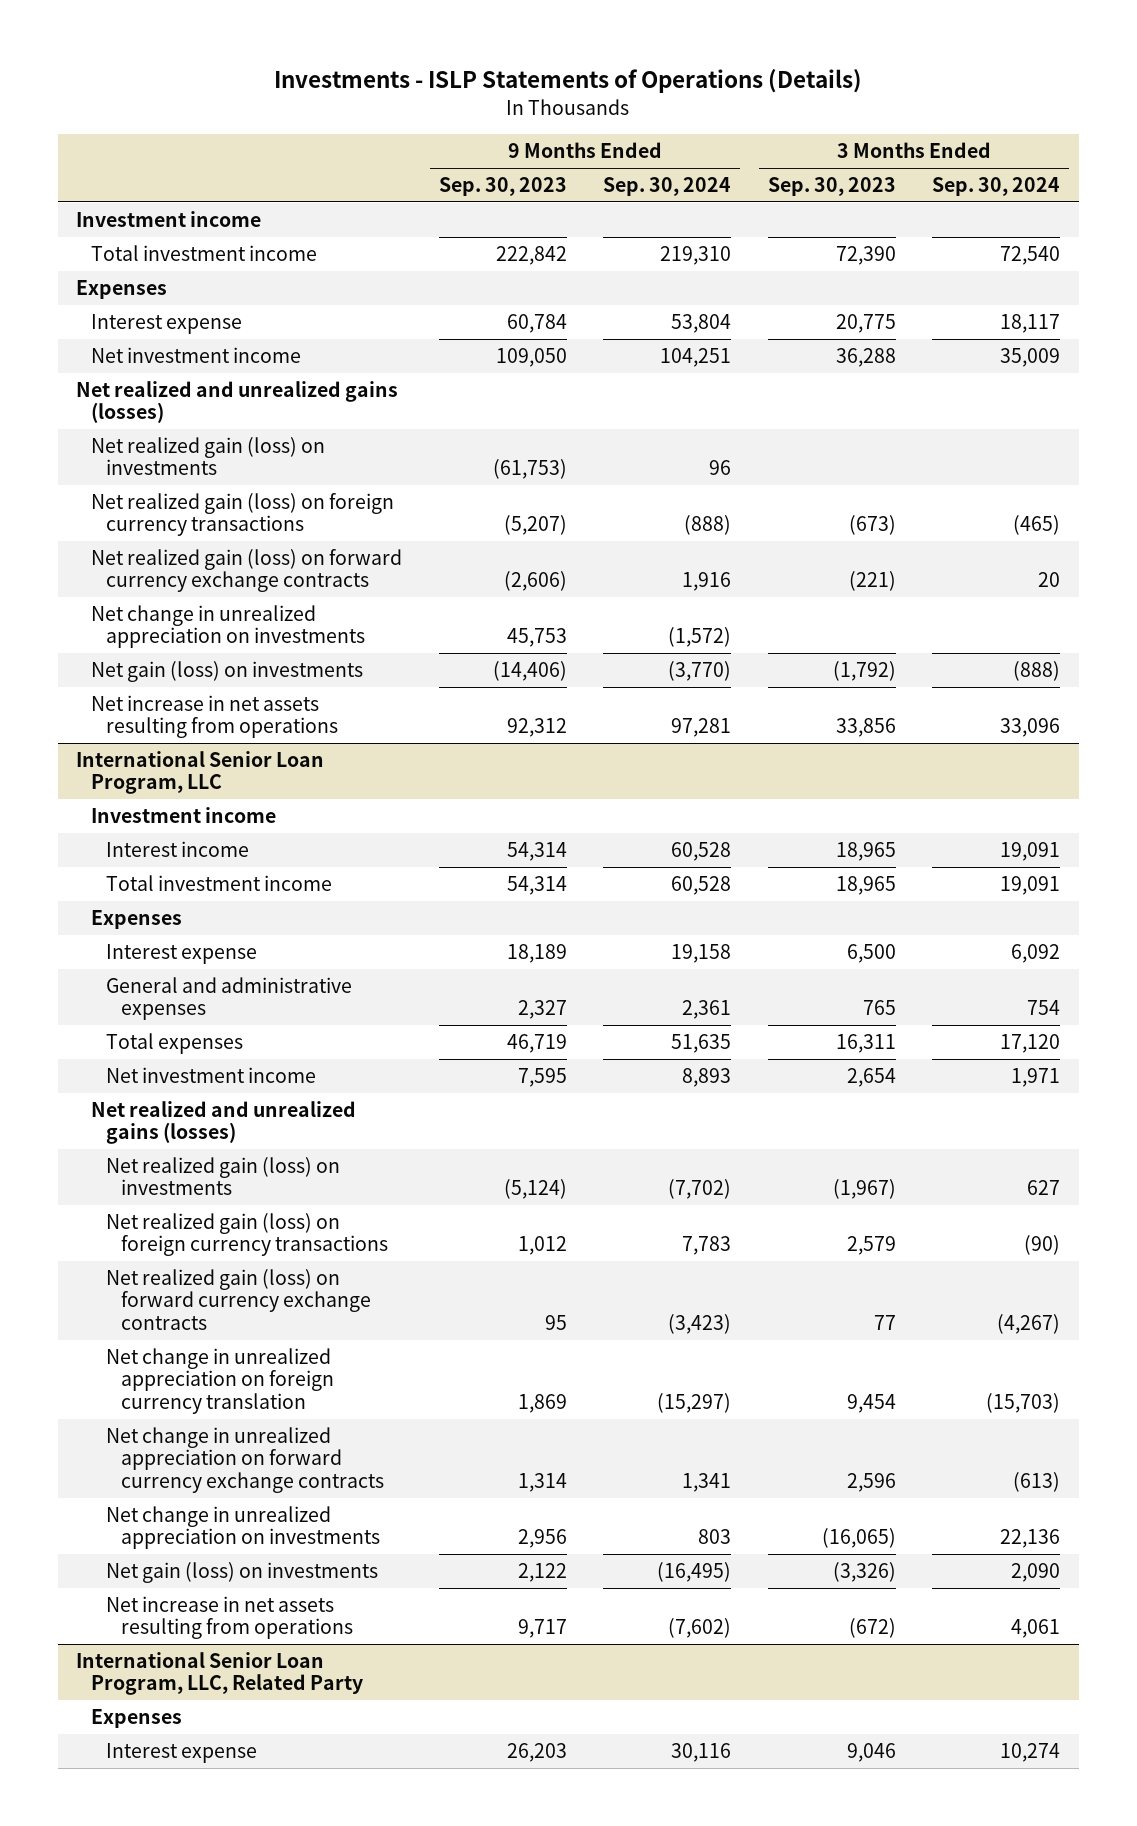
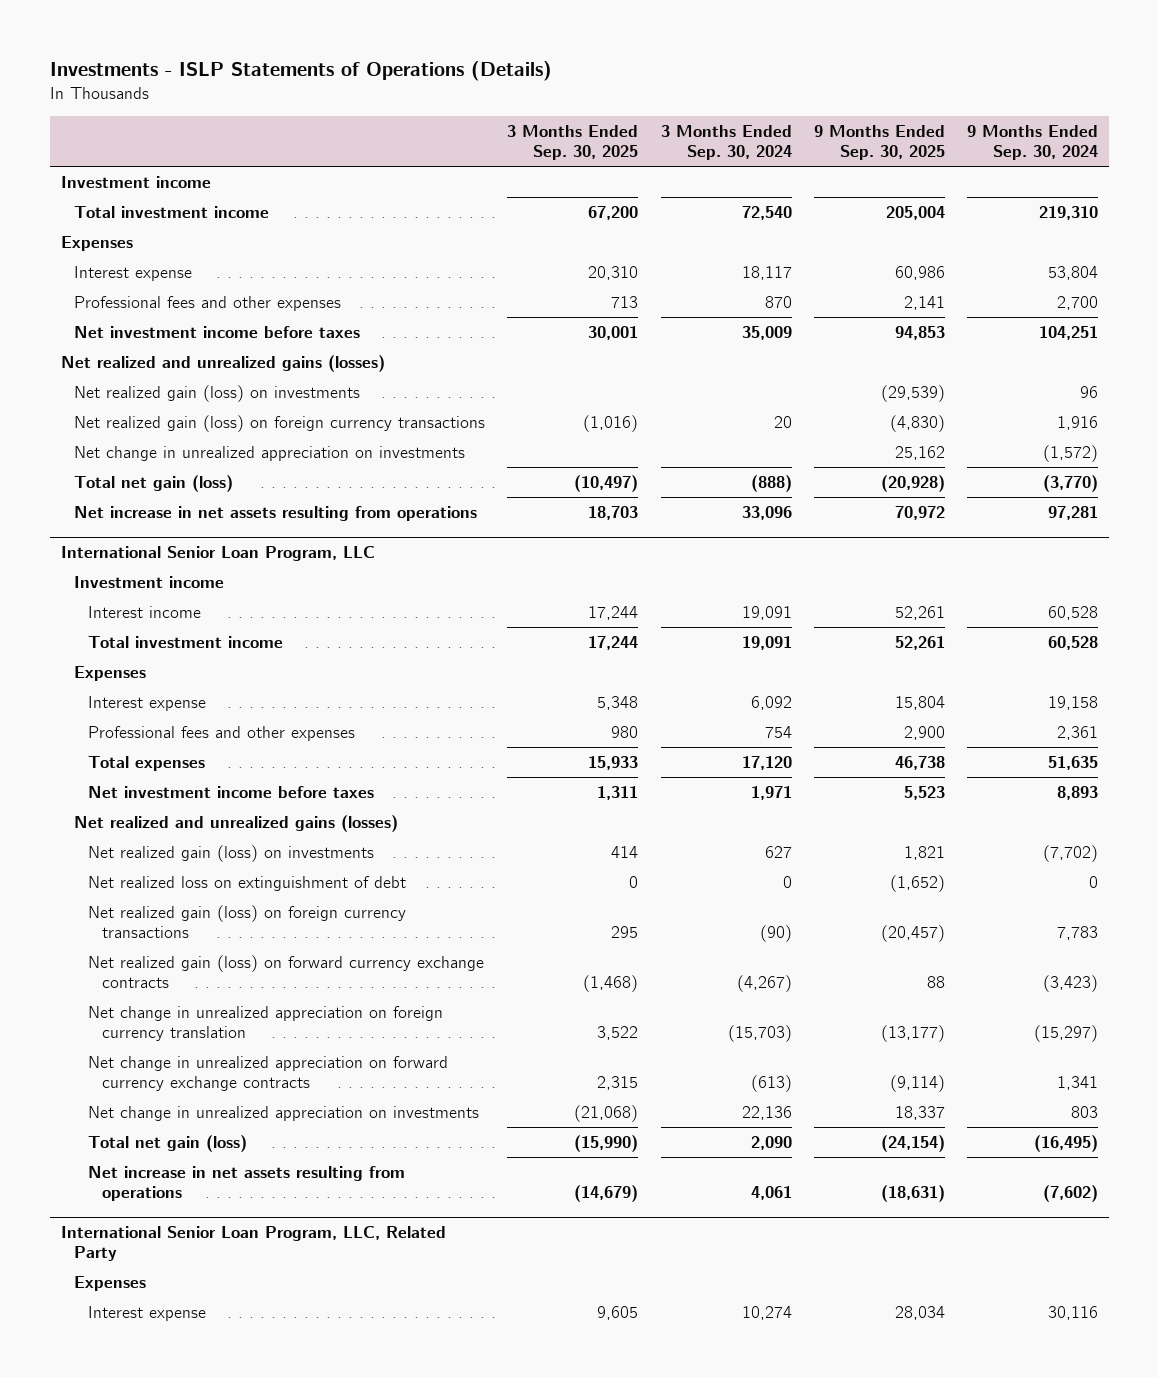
[438,177,567,197] Sep. 30, 2023 -> none
[767,177,896,197] Sep. 30, 2023 -> none
none -> [507,124,639,161] 3 Months Ended Sep. 30, 2025
none -> [813,124,945,161] 9 Months Ended Sep. 30, 2025
none -> [74,295,342,311] Professional fees and other expenses
[91,346,302,363] Net investment income -> [74,325,361,338] Net investment income before taxes
[91,548,403,593] Net realized gain (loss) on forward currency exchange contracts -> none
[684,515,732,536] (888) -> [1056,415,1098,430] 1,916
[1013,515,1061,536] (465) -> [773,415,792,428] 20
[91,660,364,682] Net gain (loss) on investments -> [74,474,234,492] Total net gain (loss)
[106,976,353,1021] General and administrative expenses -> [88,725,356,741] Professional fees and other expenses
[106,1066,317,1083] Net investment income -> [88,785,375,798] Net investment income before taxes
none -> [88,875,407,891] Net realized loss on extinguishment of debt
[106,1561,379,1583] Net gain (loss) on investments -> [88,1134,248,1152] Total net gain (loss)

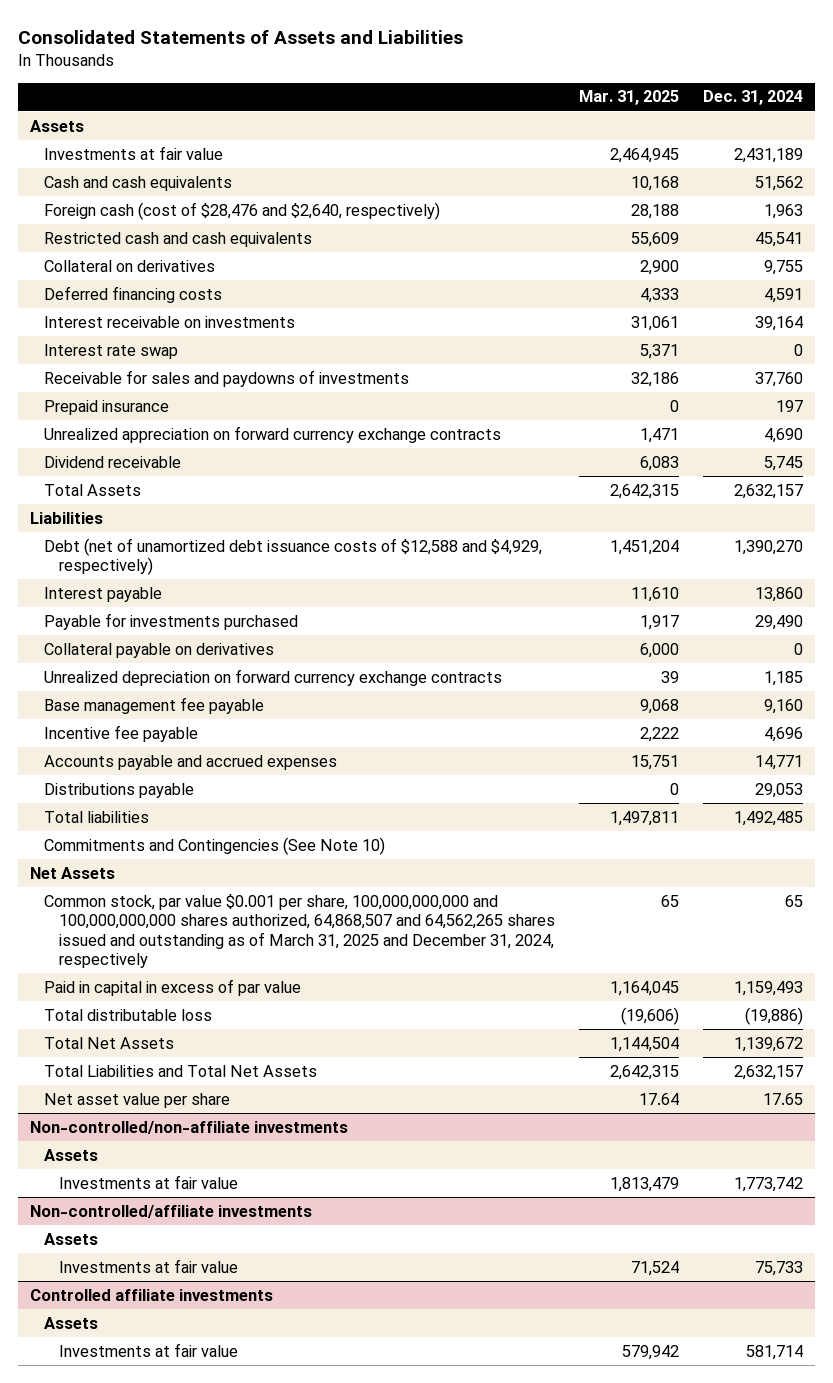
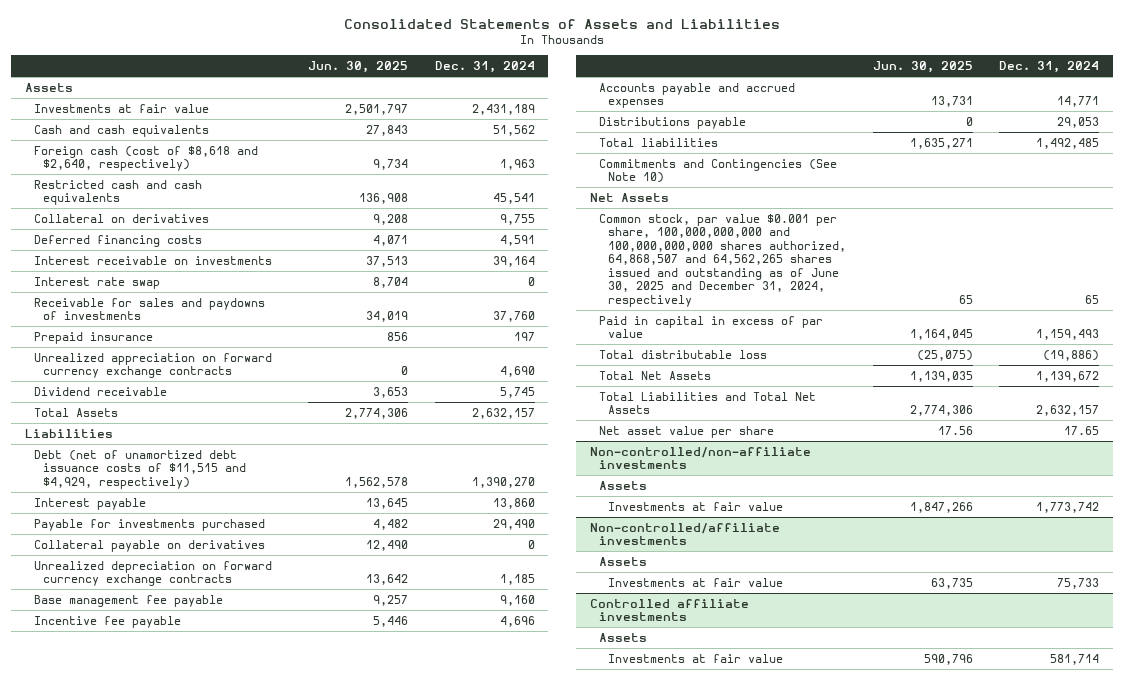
[578,90,679,106] Mar. 31, 2025 -> none
none -> [307,60,408,73] Jun. 30, 2025
[44,201,441,220] Foreign cash (cost of $28,476 and $2,640, respectively) -> [33,145,258,172] Foreign cash (cost of $8,618 and $2,640, respectively)
[44,537,543,576] Debt (net of unamortized debt issuance costs of $12,588 and $4,929, respectively) -> [33,449,246,489] Debt (net of unamortized debt issuance costs of $11,515 and $4,929, respectively)
[44,893,555,969] Common stock, par value $0.001 per share, 100,000,000,000 and 100,000,000,000 shares authorized, 64,868,507 and 64,562,265 shares issued and outstanding as of March 31, 2025 and December 31, 2024, respectively -> [598,213,846,307] Common stock, par value $0.001 per share, 100,000,000,000 and 100,000,000,000 shares authorized, 64,868,507 and 64,562,265 shares issued and outstanding as of June 30, 2025 and December 31, 2024, respectively

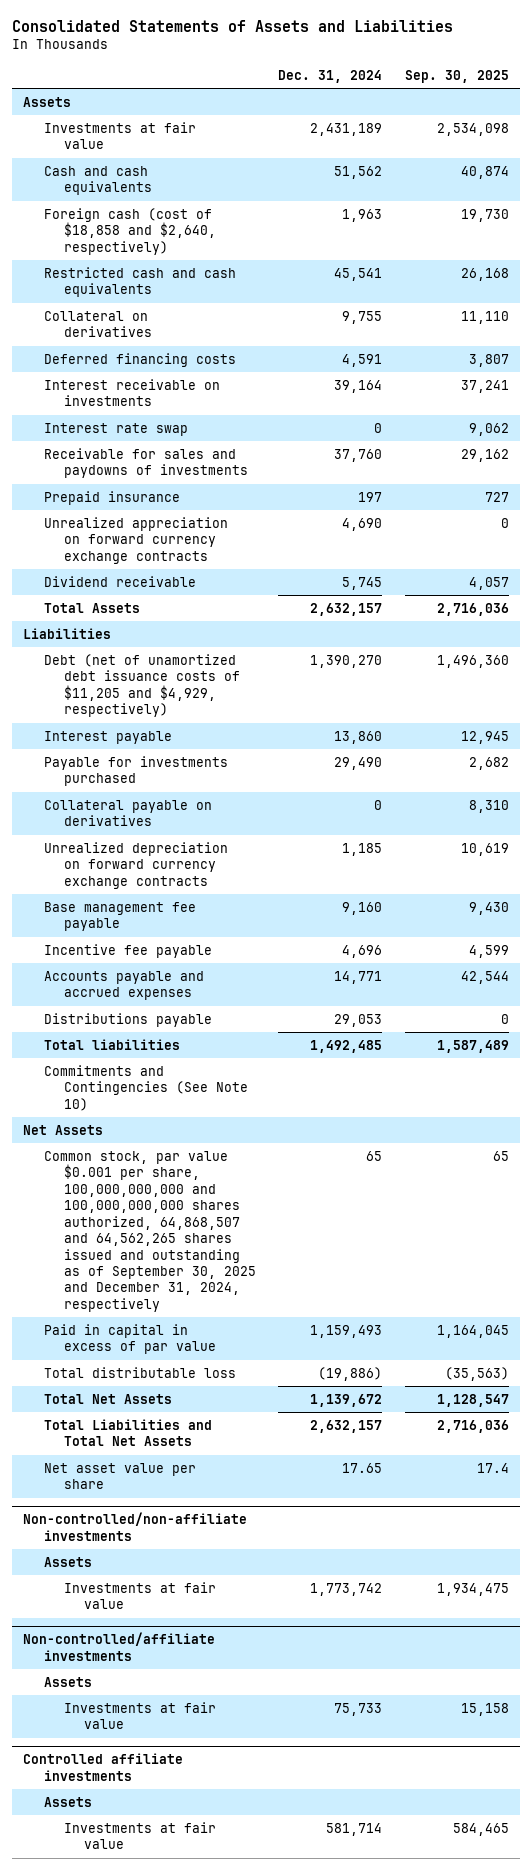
[307,60,408,73] Jun. 30, 2025 -> none
none -> [404,69,509,83] Sep. 30, 2025
[33,145,258,172] Foreign cash (cost of $8,618 and $2,640, respectively) -> [43,207,216,255] Foreign cash (cost of $18,858 and $2,640, respectively)
[33,449,246,489] Debt (net of unamortized debt issuance costs of $11,515 and $4,929, respectively) -> [43,653,240,718] Debt (net of unamortized debt issuance costs of $11,205 and $4,929, respectively)
[598,213,846,307] Common stock, par value $0.001 per share, 100,000,000,000 and 100,000,000,000 shares authorized, 64,868,507 and 64,562,265 shares issued and outstanding as of June 30, 2025 and December 31, 2024, respectively -> [43,1150,256,1312] Common stock, par value $0.001 per share, 100,000,000,000 and 100,000,000,000 shares authorized, 64,868,507 and 64,562,265 shares issued and outstanding as of September 30, 2025 and December 31, 2024, respectively

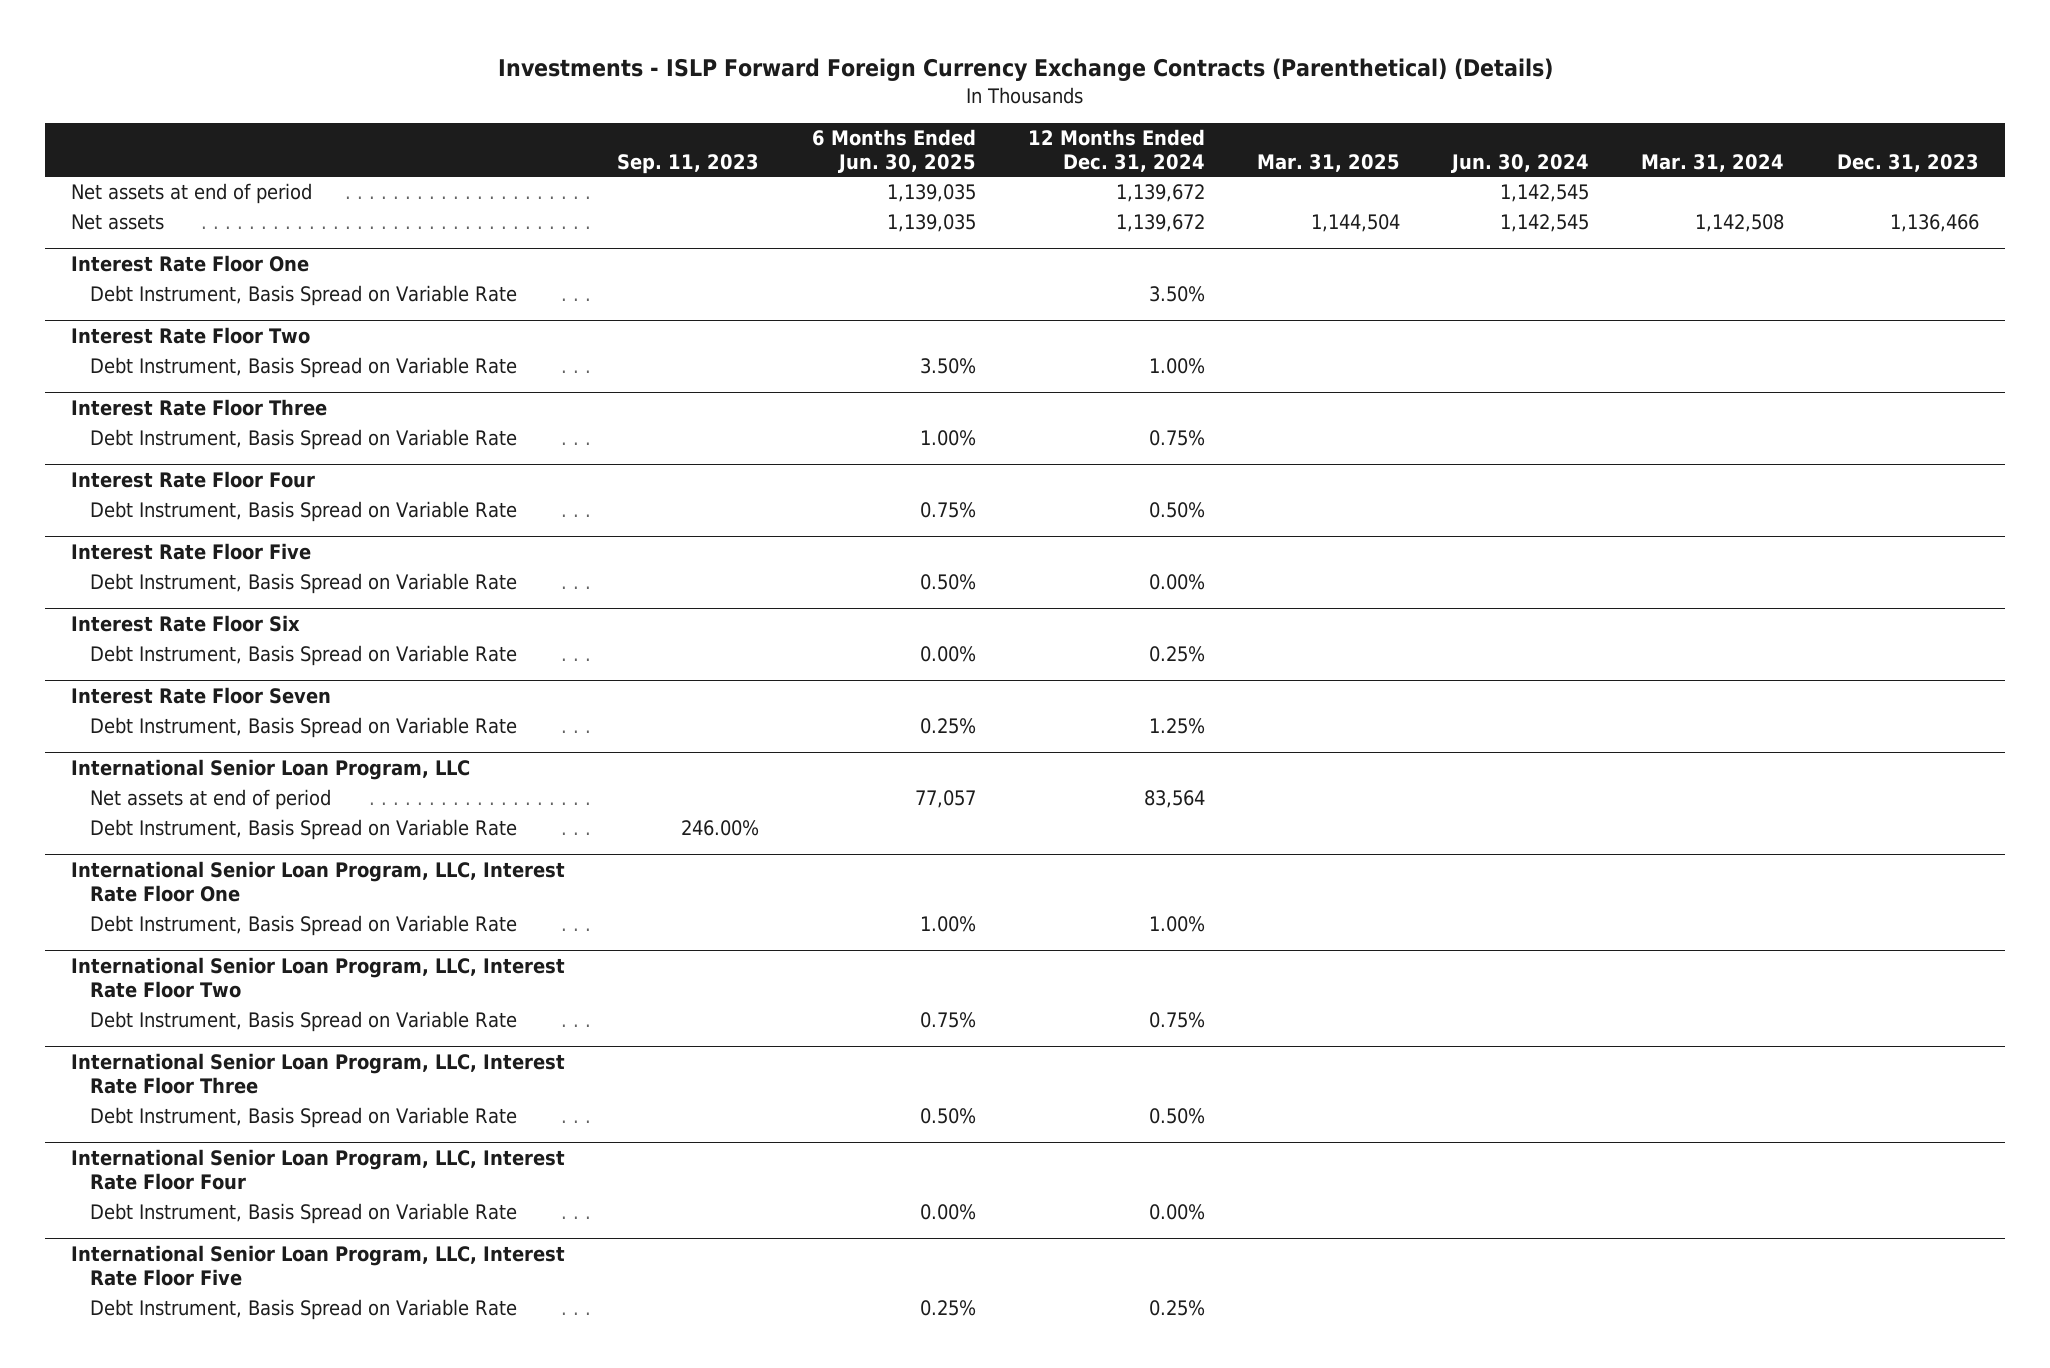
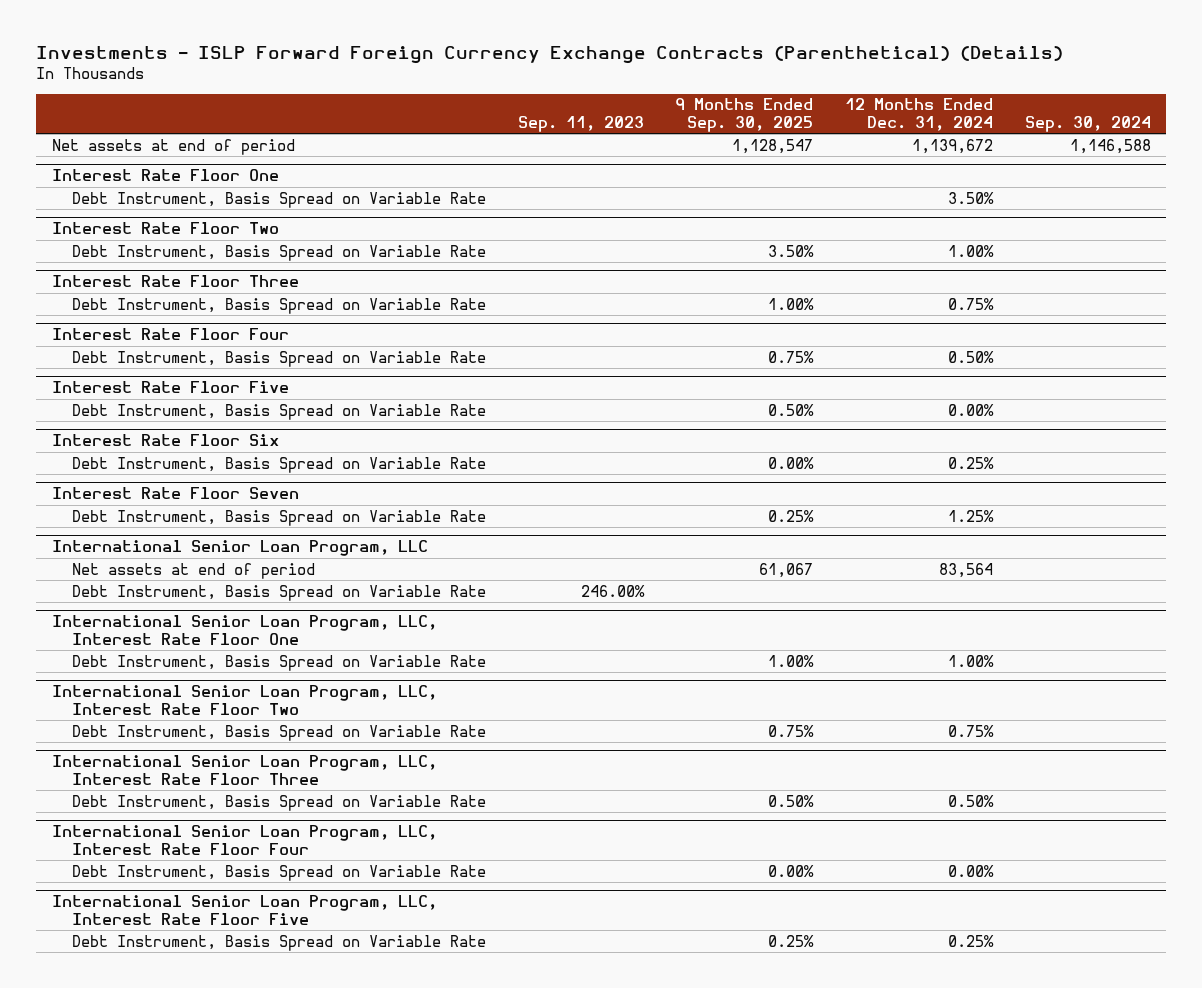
[811,129,976,173] 6 Months Ended Jun. 30, 2025 -> none
[1256,153,1400,172] Mar. 31, 2025 -> none
[1451,153,1590,173] Jun. 30, 2024 -> none
[1641,153,1785,172] Mar. 31, 2024 -> none
[1836,153,1979,172] Dec. 31, 2023 -> none
none -> [675,98,814,132] 9 Months Ended Sep. 30, 2025
none -> [1024,115,1151,132] Sep. 30, 2024
[71,214,165,231] Net assets -> none

